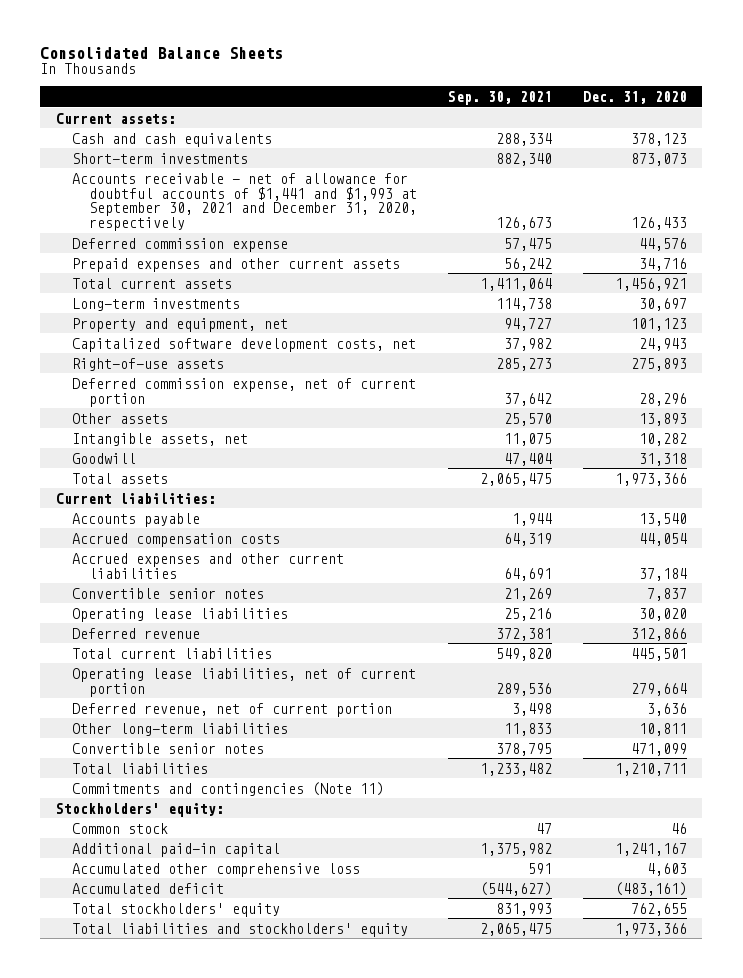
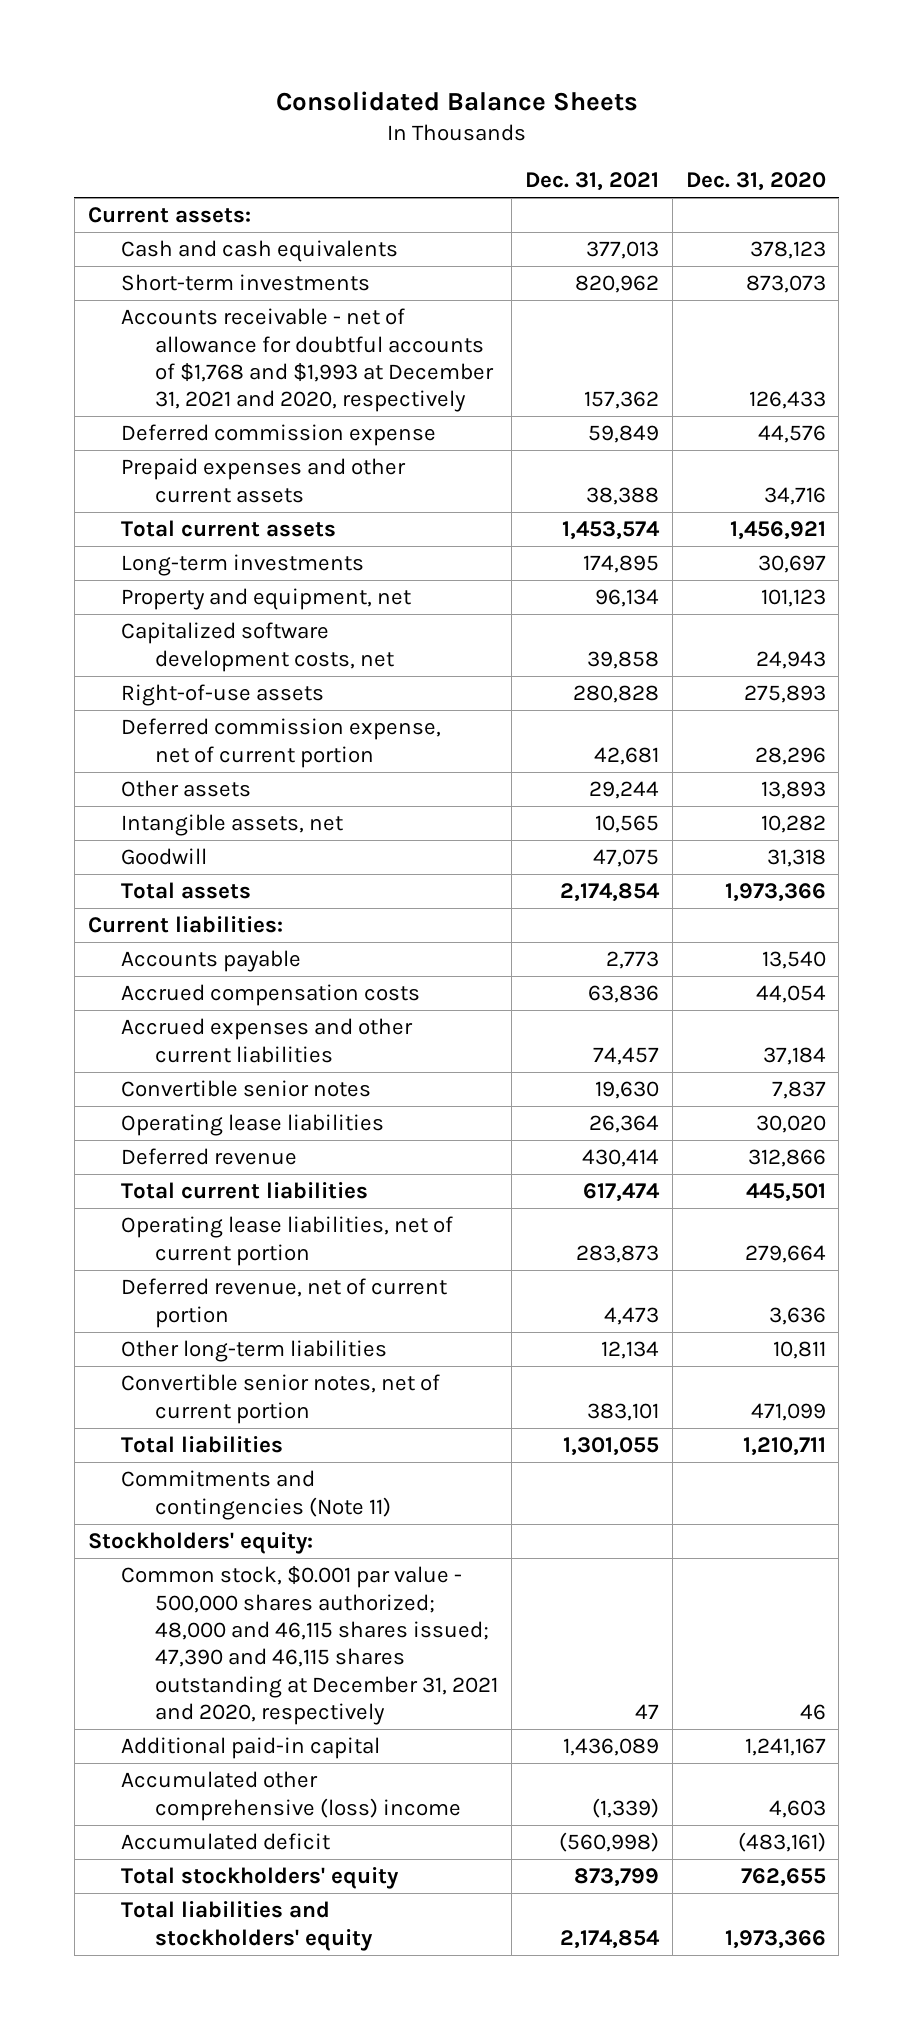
[447,90,552,105] Sep. 30, 2021 -> none
none -> [524,172,659,192] Dec. 31, 2021
[72,172,417,232] Accounts receivable - net of allowance for doubtful accounts of $1,441 and $1,993 at September 30, 2021 and December 31, 2020, respectively -> [121,308,494,413] Accounts receivable - net of allowance for doubtful accounts of $1,768 and $1,993 at December 31, 2021 and 2020, respectively
[72,742,265,754] Convertible senior notes -> [121,1374,441,1424] Convertible senior notes, net of current portion
[72,822,169,834] Common stock -> [121,1566,498,1725] Common stock, $0.001 par value - 500,000 shares authorized; 48,000 and 46,115 shares issued; 47,390 and 46,115 shares outstanding at December 31, 2021 and 2020, respectively
[72,862,361,877] Accumulated other comprehensive loss -> [121,1771,461,1821] Accumulated other comprehensive (loss) income

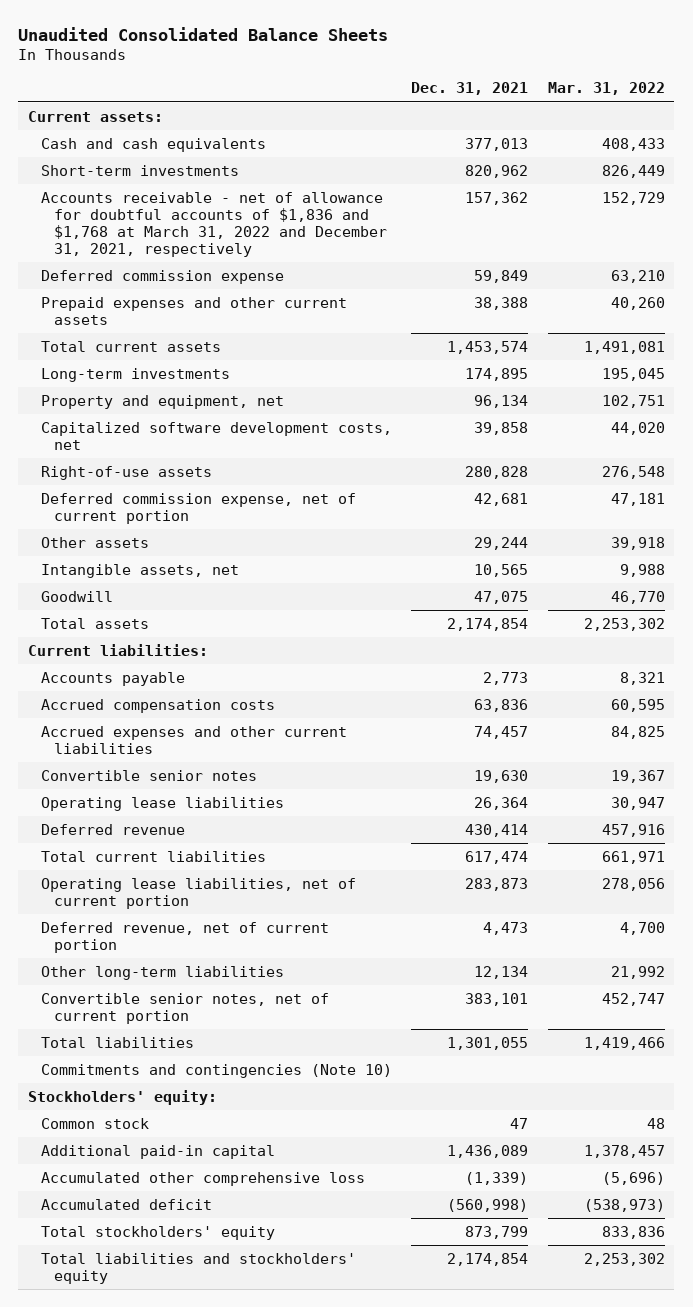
[275,90,638,111] Consolidated Balance Sheets -> [18,26,389,41] Unaudited Consolidated Balance Sheets
[685,172,826,192] Dec. 31, 2020 -> none
none -> [547,82,665,96] Mar. 31, 2022
[121,308,494,413] Accounts receivable - net of allowance for doubtful accounts of $1,768 and $1,993 at December 31, 2021 and 2020, respectively -> [41,191,388,258] Accounts receivable - net of allowance for doubtful accounts of $1,836 and $1,768 at March 31, 2022 and December 31, 2021, respectively
[121,1470,391,1520] Commitments and contingencies (Note 11) -> [41,1063,393,1078] Commitments and contingencies (Note 10)
[121,1566,498,1725] Common stock, $0.001 par value - 500,000 shares authorized; 48,000 and 46,115 shares issued; 47,390 and 46,115 shares outstanding at December 31, 2021 and 2020, respectively -> [41,1117,150,1129] Common stock
[121,1771,461,1821] Accumulated other comprehensive (loss) income -> [41,1171,366,1186] Accumulated other comprehensive loss

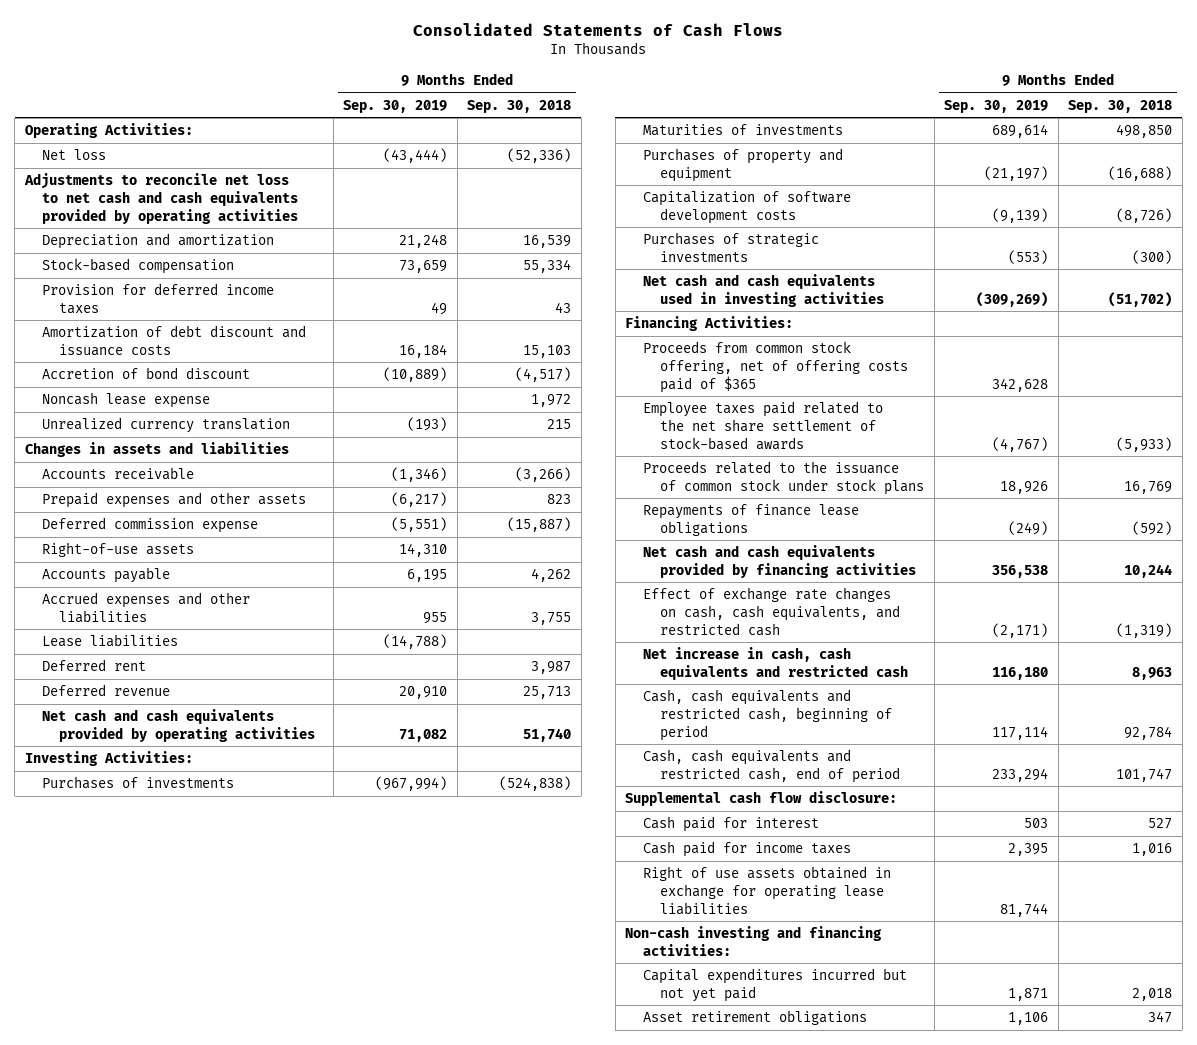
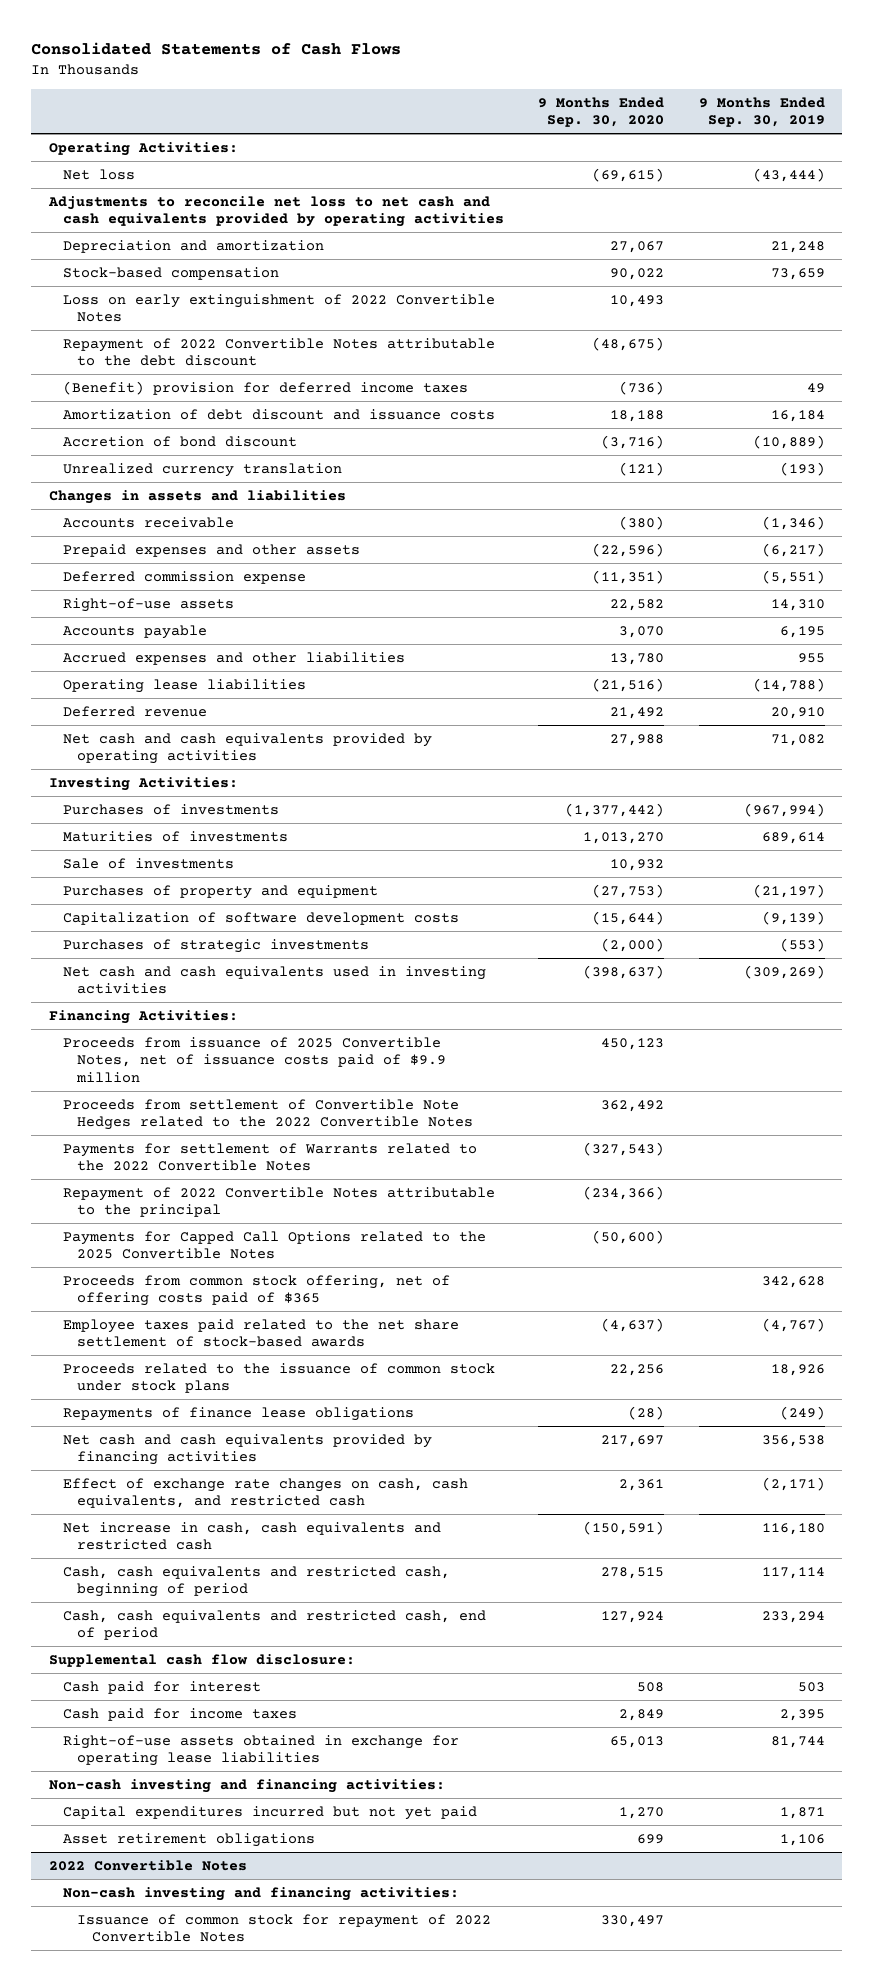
[467,99,572,113] Sep. 30, 2018 -> none
none -> [538,96,665,128] 9 Months Ended Sep. 30, 2020
none -> [62,293,495,323] Loss on early extinguishment of 2022 Convertible Notes
none -> [62,337,495,367] Repayment of 2022 Convertible Notes attributable to the debt discount
[42,283,275,314] Provision for deferred income taxes -> [62,380,468,395] (Benefit) provision for deferred income taxes
[42,392,211,409] Noncash lease expense -> none
[42,659,147,672] Deferred rent -> none
[42,634,179,648] Lease liabilities -> [62,678,306,693] Operating lease liabilities
none -> [62,857,234,869] Sale of investments
none -> [62,1036,447,1083] Proceeds from issuance of 2025 Convertible Notes, net of issuance costs paid of $9.9 million
none -> [62,1098,474,1131] Proceeds from settlement of Convertible Note Hedges related to the 2022 Convertible Notes
none -> [62,1142,477,1172] Payments for settlement of Warrants related to the 2022 Convertible Notes
none -> [62,1186,495,1218] Repayment of 2022 Convertible Notes attributable to the principal
none -> [62,1230,486,1260] Payments for Capped Call Options related to the 2025 Convertible Notes
[642,866,891,915] Right of use assets obtained in exchange for operating lease liabilities -> [62,1734,459,1767] Right-of-use assets obtained in exchange for operating lease liabilities
none -> [48,1859,247,1871] 2022 Convertible Notes
none -> [62,1886,459,1901] Non-cash investing and financing activities:
none -> [77,1913,492,1943] Issuance of common stock for repayment of 2022 Convertible Notes

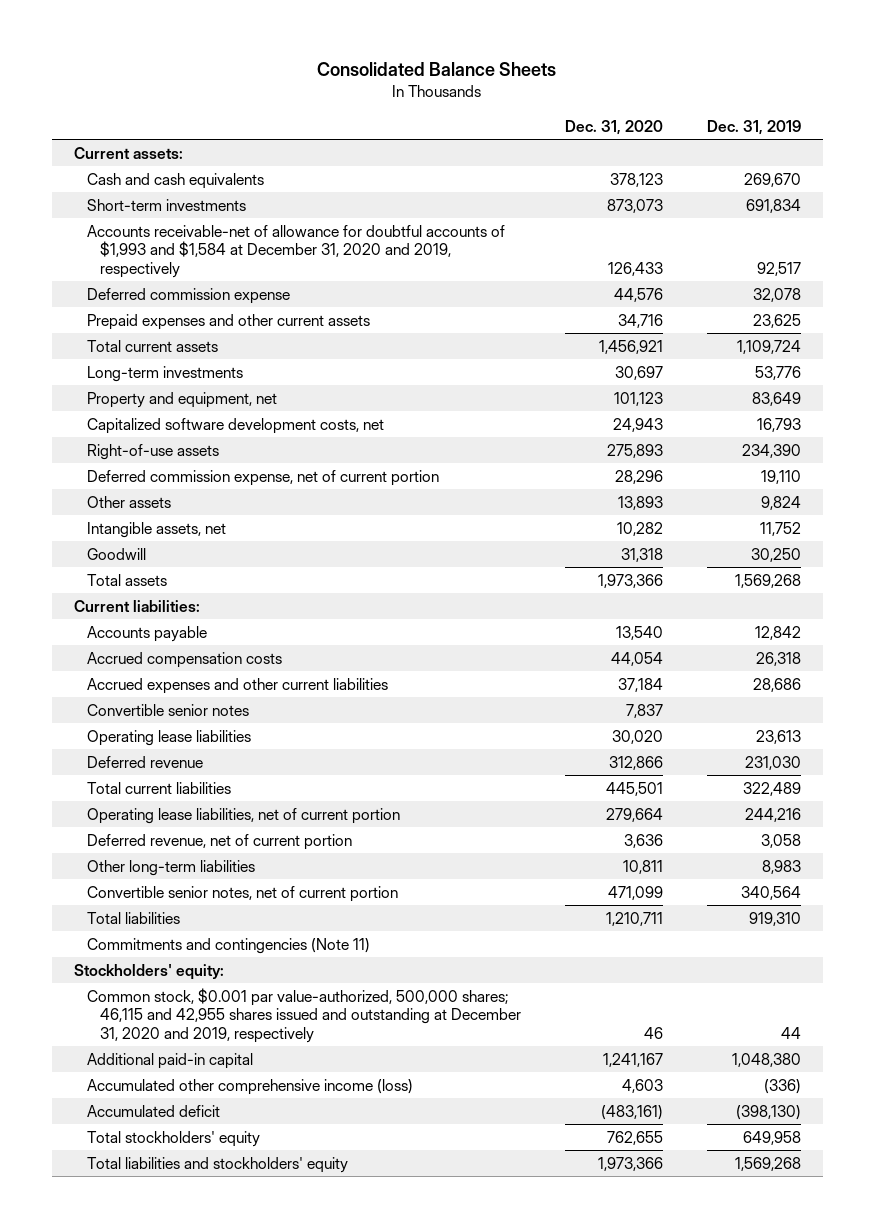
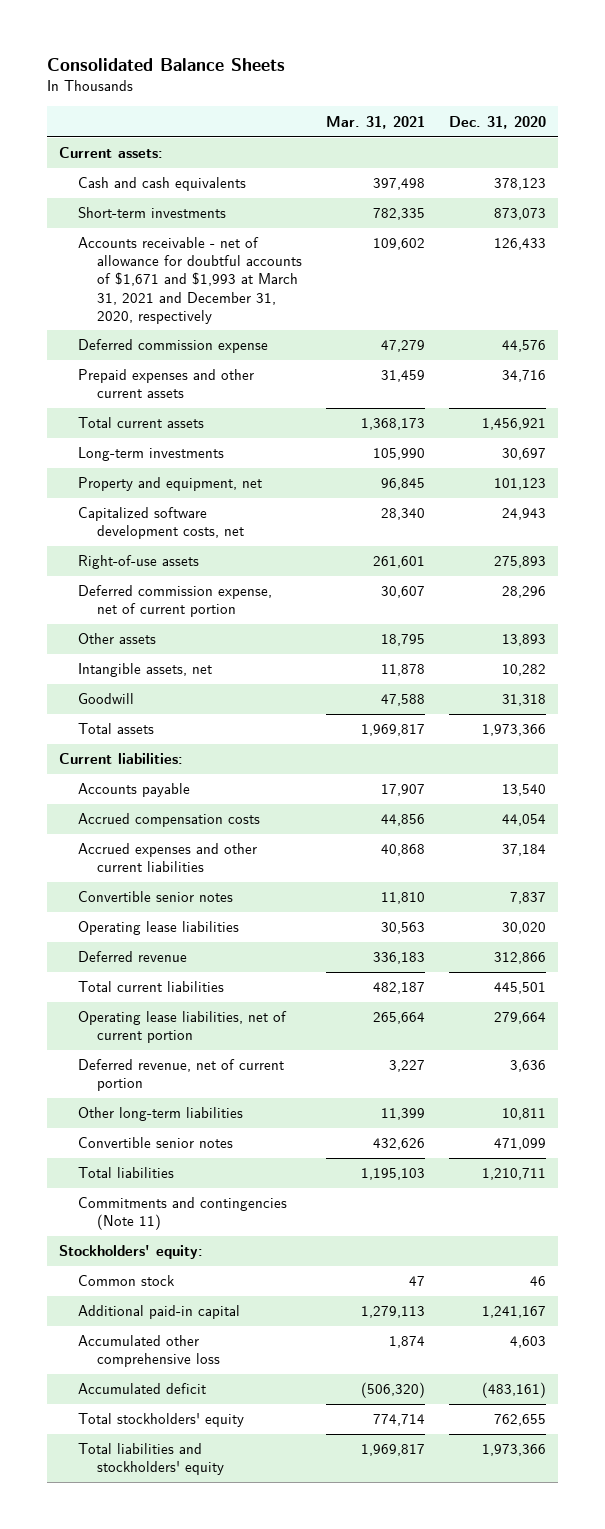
[707,119,802,135] Dec. 31, 2019 -> none
none -> [325,115,425,129] Mar. 31, 2021
[86,224,505,278] Accounts receivable-net of allowance for doubtful accounts of $1,993 and $1,584 at December 31, 2020 and 2019, respectively -> [77,237,302,324] Accounts receivable - net of allowance for doubtful accounts of $1,671 and $1,993 at March 31, 2021 and December 31, 2020, respectively
[86,885,398,902] Convertible senior notes, net of current portion -> [77,1137,233,1149] Convertible senior notes
[86,987,522,1043] Common stock, $0.001 par value-authorized, 500,000 shares; 46,115 and 42,955 shares issued and outstanding at December 31, 2020 and 2019, respectively -> [77,1275,175,1287] Common stock
[86,1078,413,1095] Accumulated other comprehensive income (loss) -> [77,1335,220,1368] Accumulated other comprehensive loss

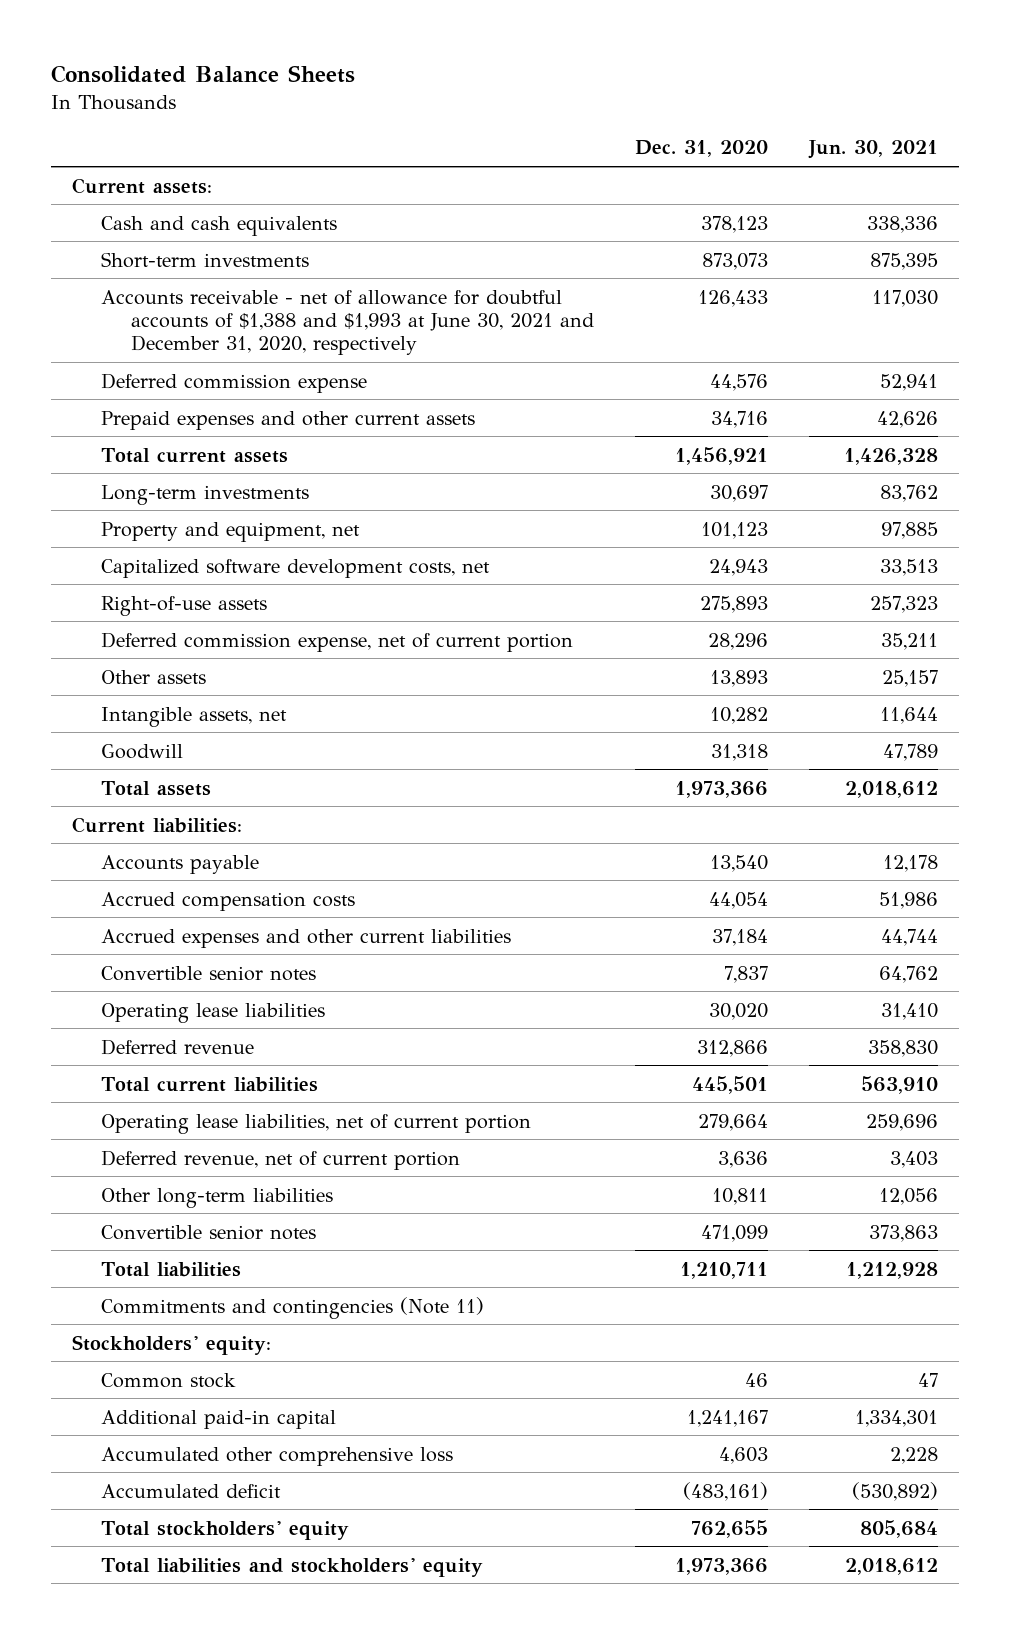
[325,115,425,129] Mar. 31, 2021 -> none
none -> [808,140,939,160] Jun. 30, 2021
[77,237,302,324] Accounts receivable - net of allowance for doubtful accounts of $1,671 and $1,993 at March 31, 2021 and December 31, 2020, respectively -> [101,289,594,356] Accounts receivable - net of allowance for doubtful accounts of $1,388 and $1,993 at June 30, 2021 and December 31, 2020, respectively

